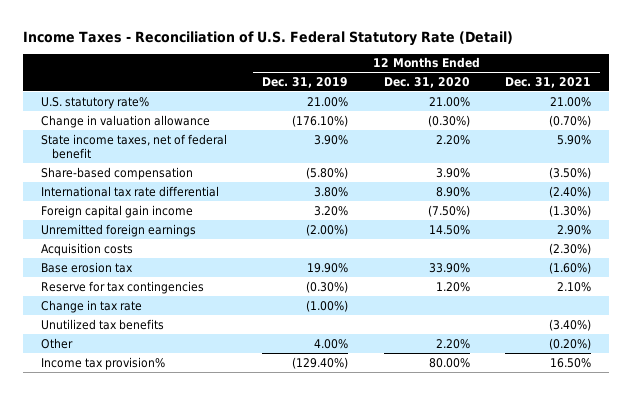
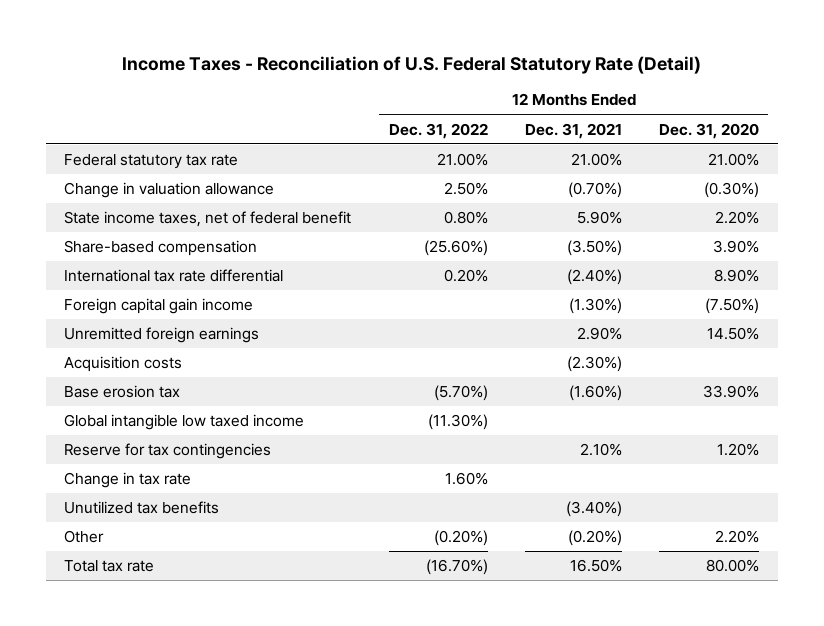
[262,76,349,88] Dec. 31, 2019 -> none
none -> [388,122,488,139] Dec. 31, 2022
[40,96,149,109] U.S. statutory rate% -> [64,154,239,170] Federal statutory tax rate
none -> [64,414,305,431] Global intangible low taxed income
[40,356,165,370] Income tax provision% -> [64,560,155,573] Total tax rate

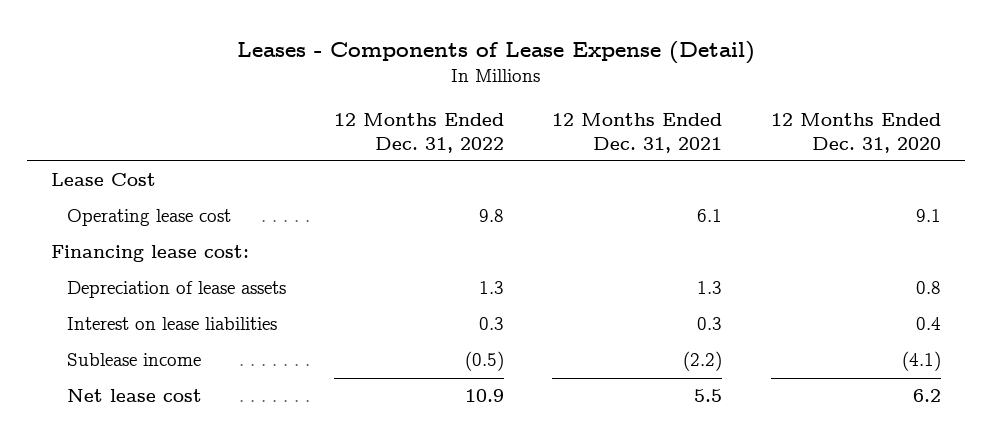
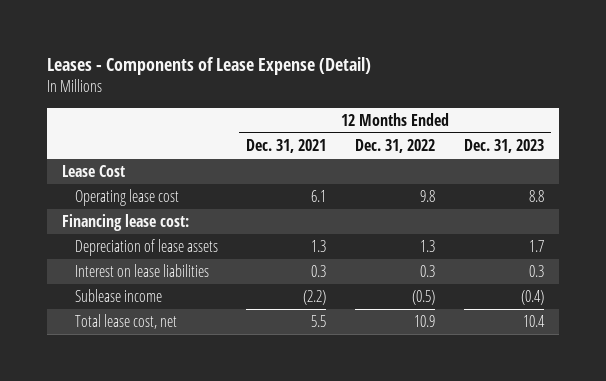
[770,112,941,153] 12 Months Ended Dec. 31, 2020 -> none
none -> [464,139,545,154] Dec. 31, 2023
[66,389,202,403] Net lease cost -> [74,314,177,330] Total lease cost, net

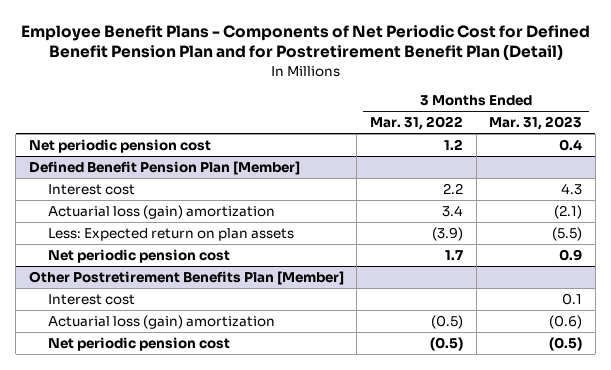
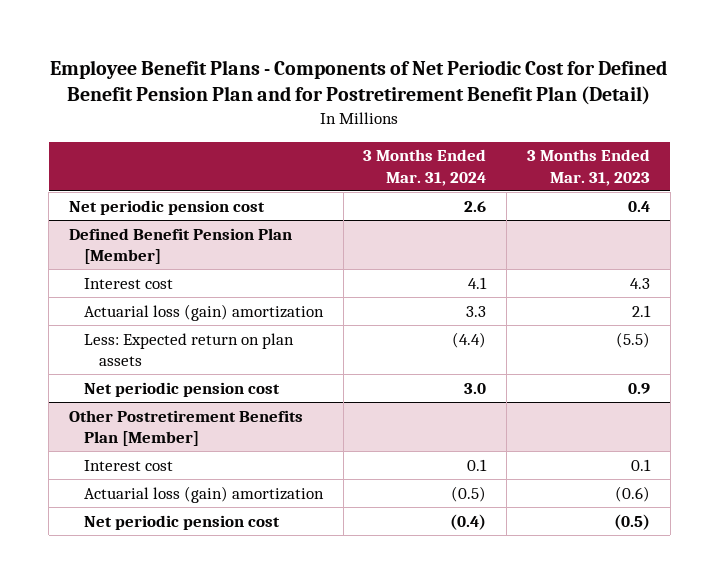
[370,116,464,131] Mar. 31, 2022 -> none
none -> [363,149,487,186] 3 Months Ended Mar. 31, 2024
[554,204,583,219] (2.1) -> [631,304,651,317] 2.1

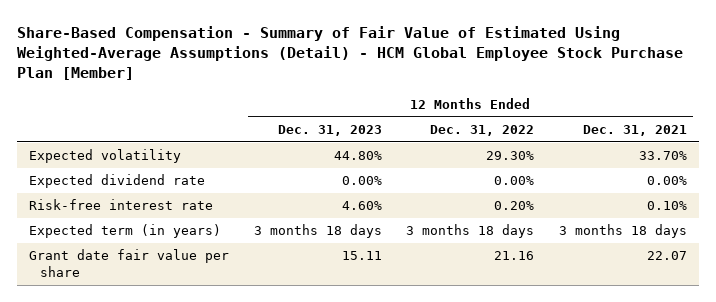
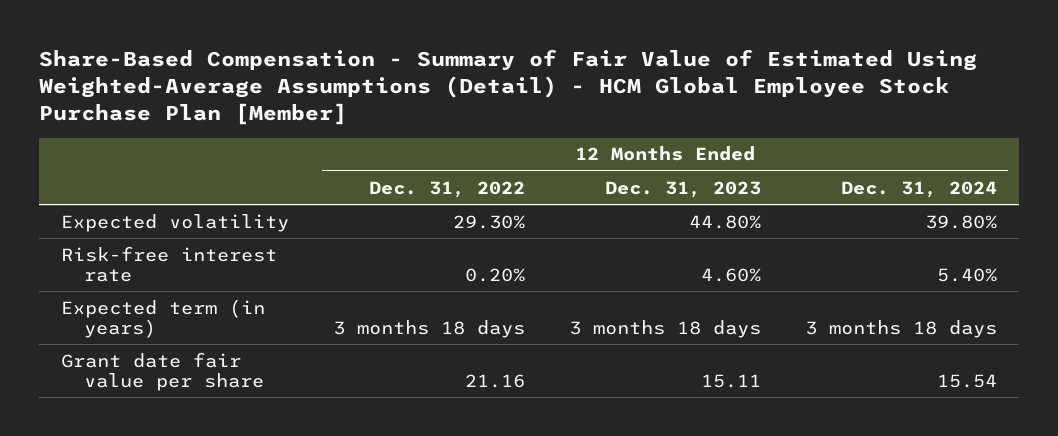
[582,124,687,136] Dec. 31, 2021 -> none
none -> [841,180,998,198] Dec. 31, 2024
[29,174,206,189] Expected dividend rate -> none

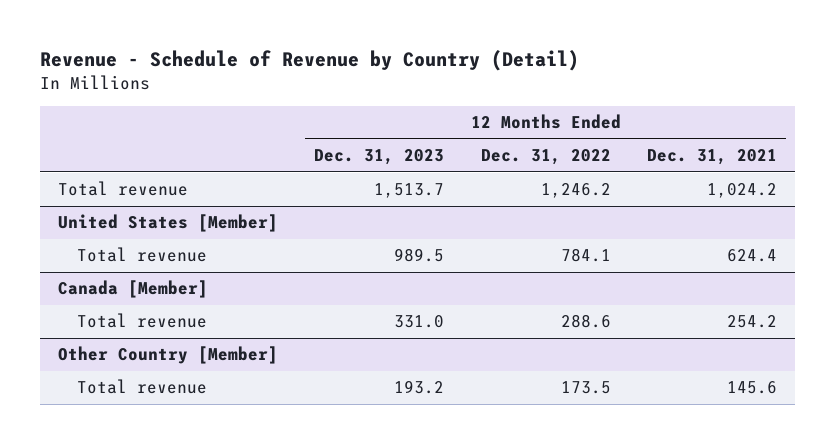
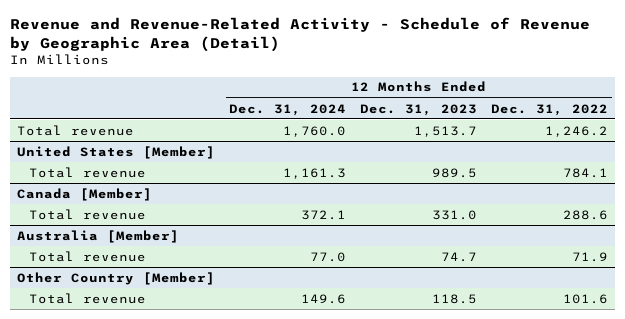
[39,50,579,72] Revenue - Schedule of Revenue by Country (Detail) -> [10,16,591,52] Revenue and Revenue-Related Activity - Schedule of Revenue by Geographic Area (Detail)
[647,149,778,166] Dec. 31, 2021 -> none
none -> [229,103,347,116] Dec. 31, 2024
none -> [17,229,180,243] Australia [Member]
none -> [29,250,147,262] Total revenue
[394,380,445,395] 193.2 -> [432,293,478,304] 118.5
[560,381,611,395] 173.5 -> [563,293,609,304] 101.6

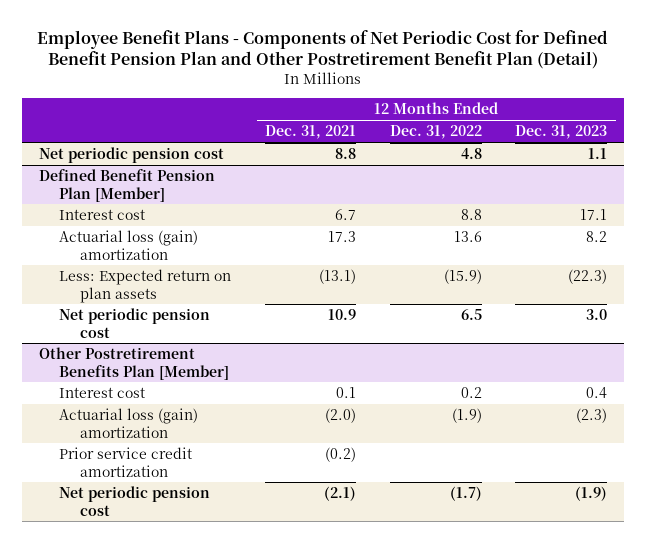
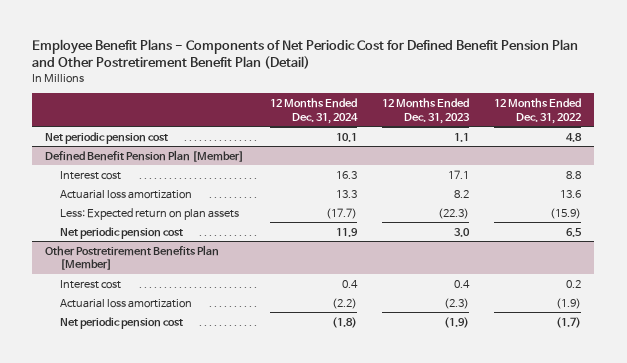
[264,125,356,140] Dec. 31, 2021 -> none
none -> [269,97,358,124] 12 Months Ended Dec. 31, 2024
[59,230,199,260] Actuarial loss (gain) amortization -> [60,189,193,199] Actuarial loss amortization
[59,447,193,477] Prior service credit amortization -> none
[59,408,199,438] Actuarial loss (gain) amortization -> [60,298,193,308] Actuarial loss amortization

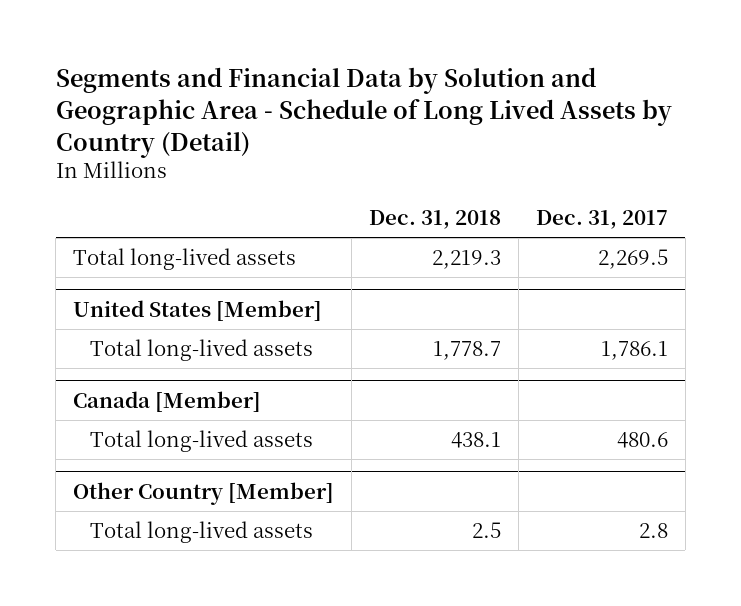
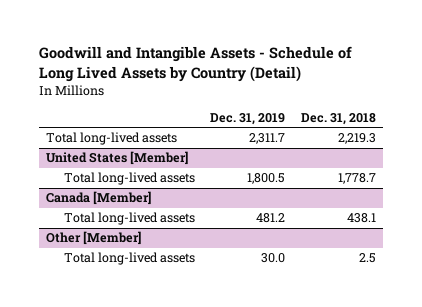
[55,67,672,158] Segments and Financial Data by Solution and Geographic Area - Schedule of Long Lived Assets by Country (Detail) -> [38,46,352,83] Goodwill and Intangible Assets - Schedule of Long Lived Assets by Country (Detail)
[535,210,668,230] Dec. 31, 2017 -> none
none -> [210,113,286,126] Dec. 31, 2019
[73,481,335,505] Other Country [Member] -> [46,231,142,246] Other [Member]

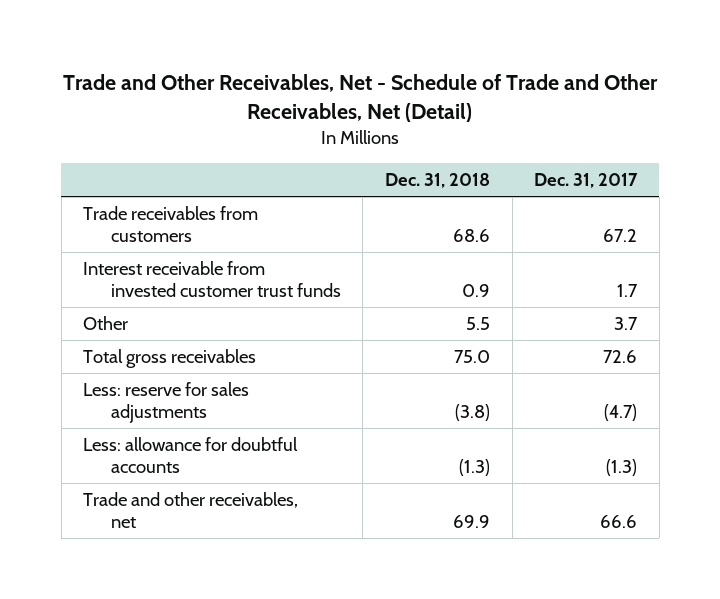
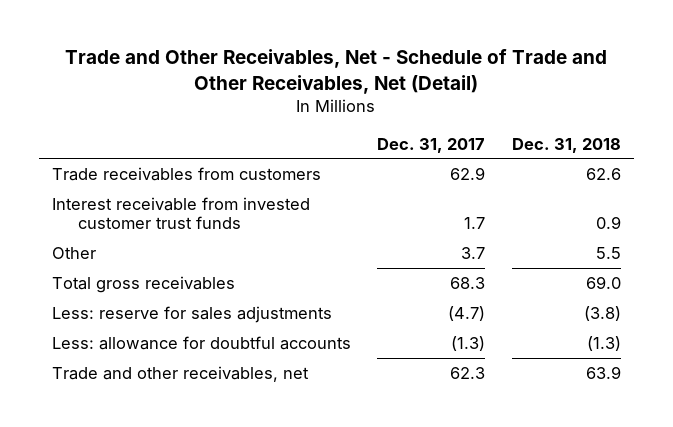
[452,229,490,243] 68.6 -> [585,167,621,180] 62.6
[603,229,638,243] 67.2 -> [450,166,486,180] 62.9
[453,350,490,364] 75.0 -> [585,275,621,289] 69.0
[603,350,638,364] 72.6 -> [450,276,486,289] 68.3
[452,515,490,529] 69.9 -> [585,365,621,379] 63.9
[600,515,638,529] 66.6 -> [450,366,486,379] 62.3

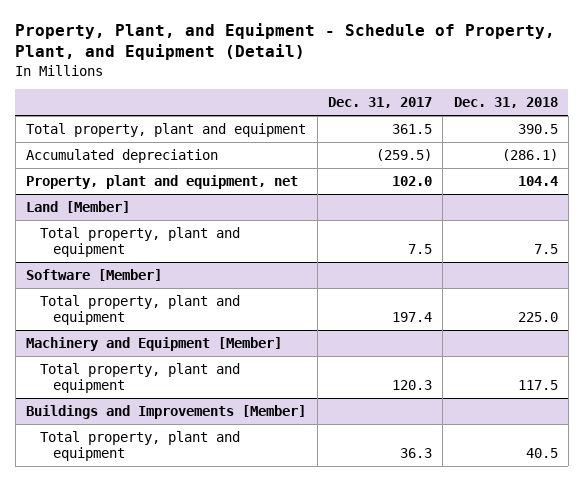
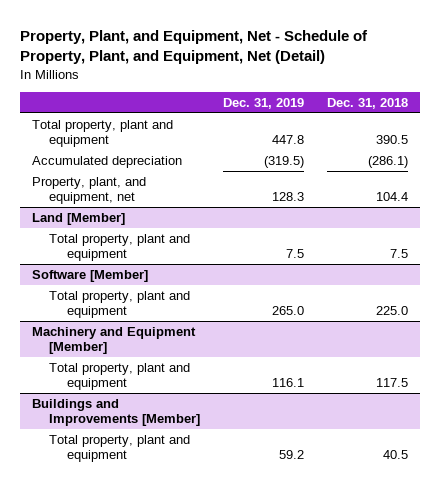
[15,23,556,61] Property, Plant, and Equipment - Schedule of Property, Plant, and Equipment (Detail) -> [20,29,369,65] Property, Plant, and Equipment, Net - Schedule of Property, Plant, and Equipment, Net (Detail)
[327,97,432,109] Dec. 31, 2017 -> none
none -> [223,97,305,109] Dec. 31, 2019
[26,175,299,190] Property, plant and equipment, net -> [31,176,146,204] Property, plant, and equipment, net

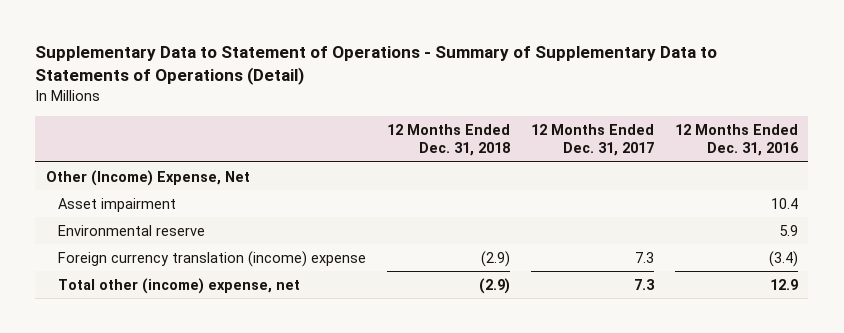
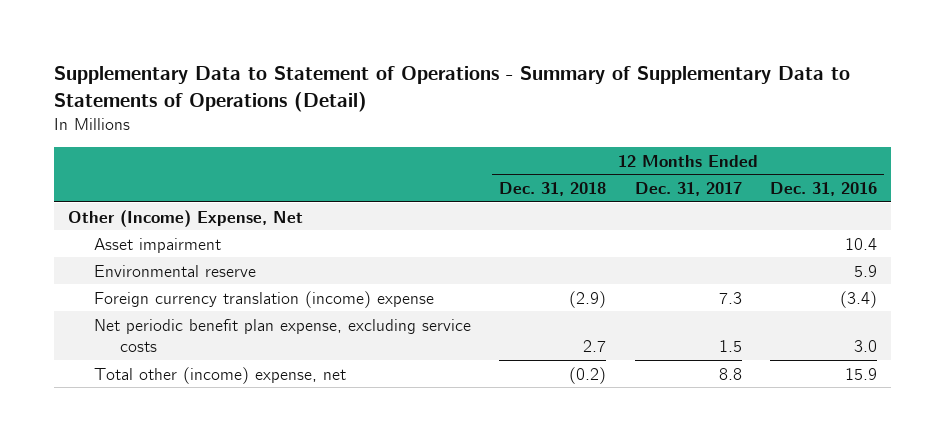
none -> [93,318,471,353] Net periodic benefit plan expense, excluding service costs
[478,277,510,294] (2.9) -> [569,366,607,384] (0.2)
[633,278,655,290] 7.3 -> [718,367,742,380] 8.8
[769,278,798,290] 12.9 -> [845,367,878,380] 15.9

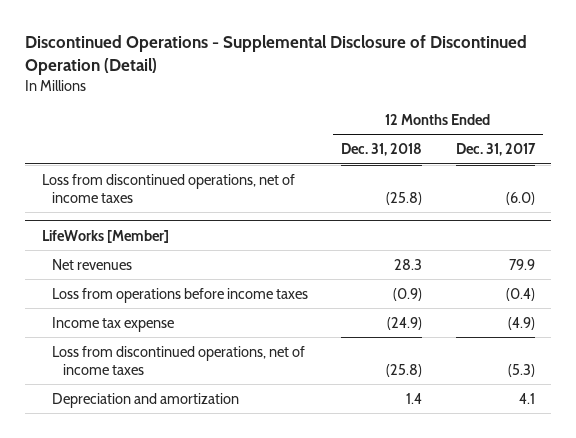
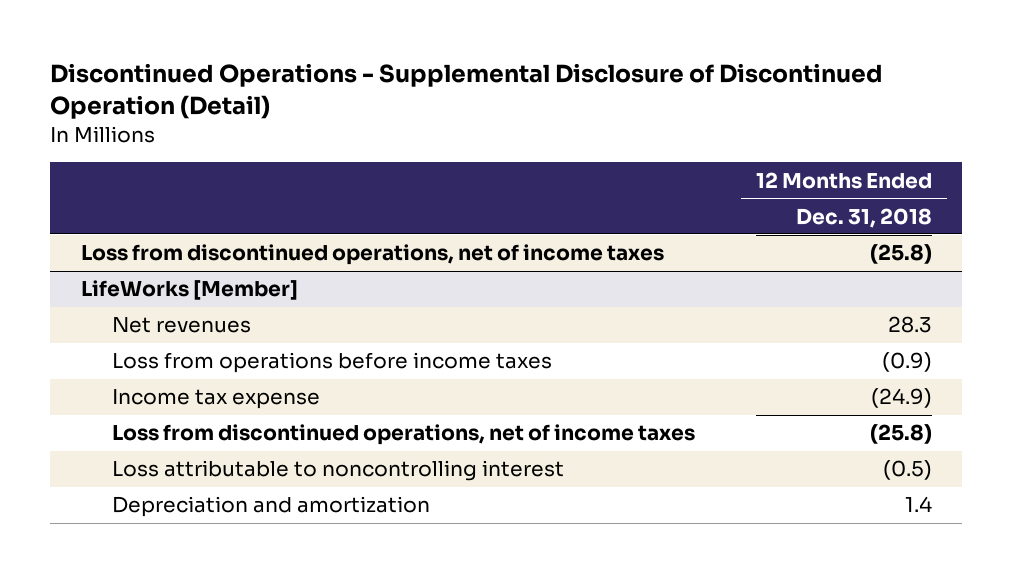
[455,143,536,157] Dec. 31, 2017 -> none
none -> [112,460,565,482] Loss attributable to noncontrolling interest

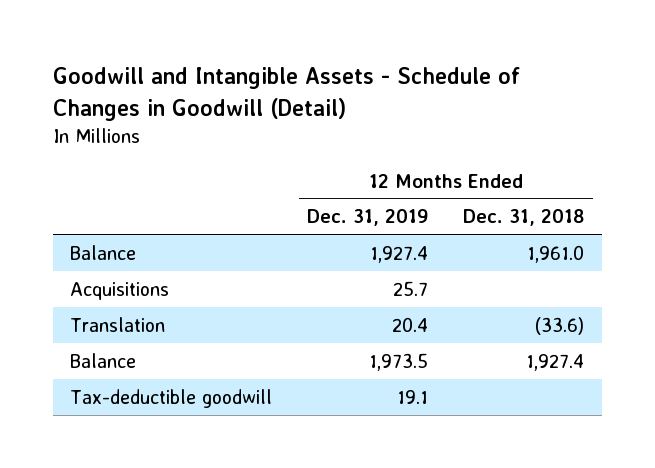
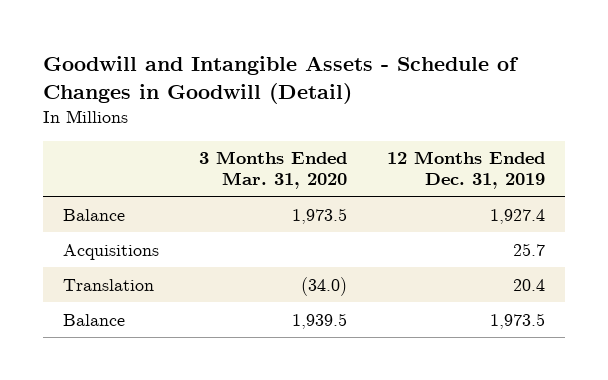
[463,209,585,227] Dec. 31, 2018 -> none
none -> [199,151,348,190] 3 Months Ended Mar. 31, 2020
[70,388,273,408] Tax-deductible goodwill -> none

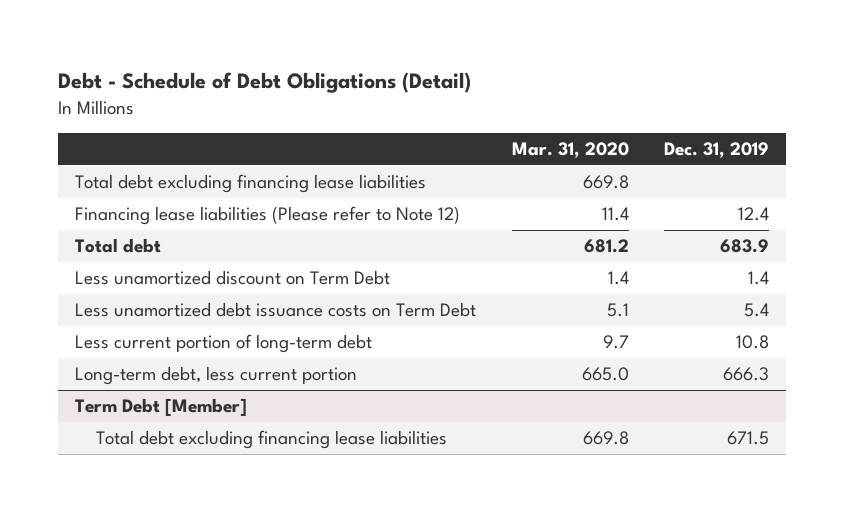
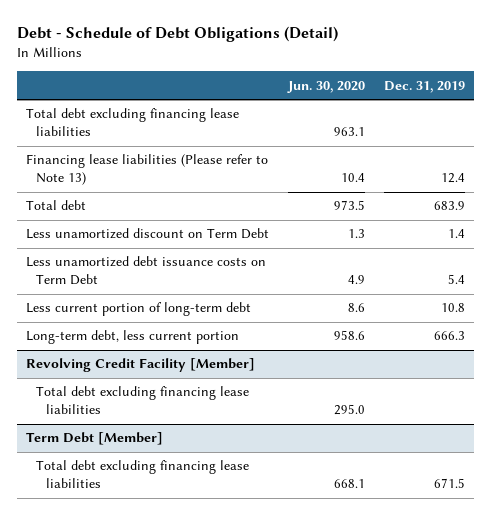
[511,141,629,158] Mar. 31, 2020 -> none
none -> [286,80,365,93] Jun. 30, 2020
[75,206,461,226] Financing lease liabilities (Please refer to Note 12) -> [26,154,269,186] Financing lease liabilities (Please refer to Note 13)
none -> [26,358,256,373] Revolving Credit Facility [Member]
none -> [36,386,250,415] Total debt excluding financing lease liabilities

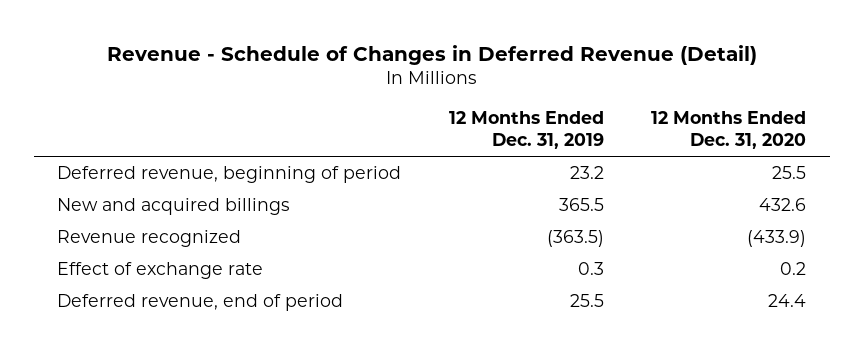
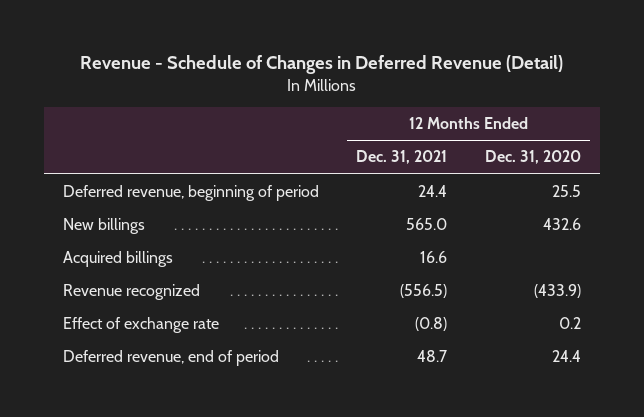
[448,110,604,150] 12 Months Ended Dec. 31, 2019 -> none
none -> [356,150,448,165] Dec. 31, 2021
[57,198,291,216] New and acquired billings -> [62,218,145,235] New billings
none -> [62,251,173,268] Acquired billings

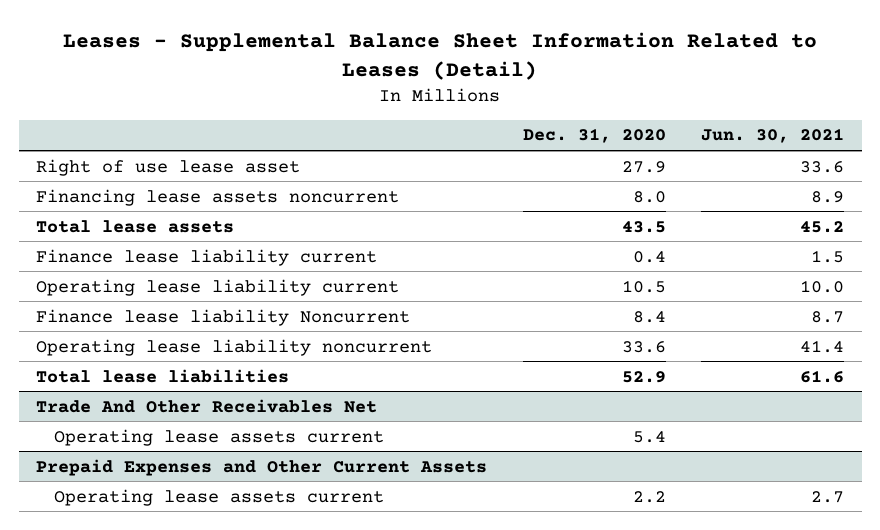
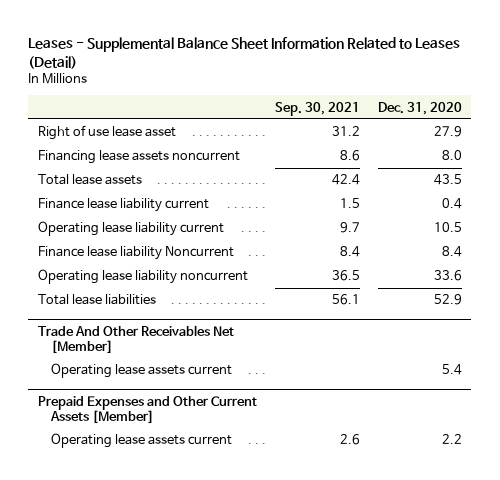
[700,128,844,144] Jun. 30, 2021 -> none
none -> [274,101,360,116] Sep. 30, 2021
[36,398,378,413] Trade And Other Receivables Net -> [37,324,234,355] Trade And Other Receivables Net [Member]
[36,458,488,476] Prepaid Expenses and Other Current Assets -> [37,395,257,425] Prepaid Expenses and Other Current Assets [Member]

